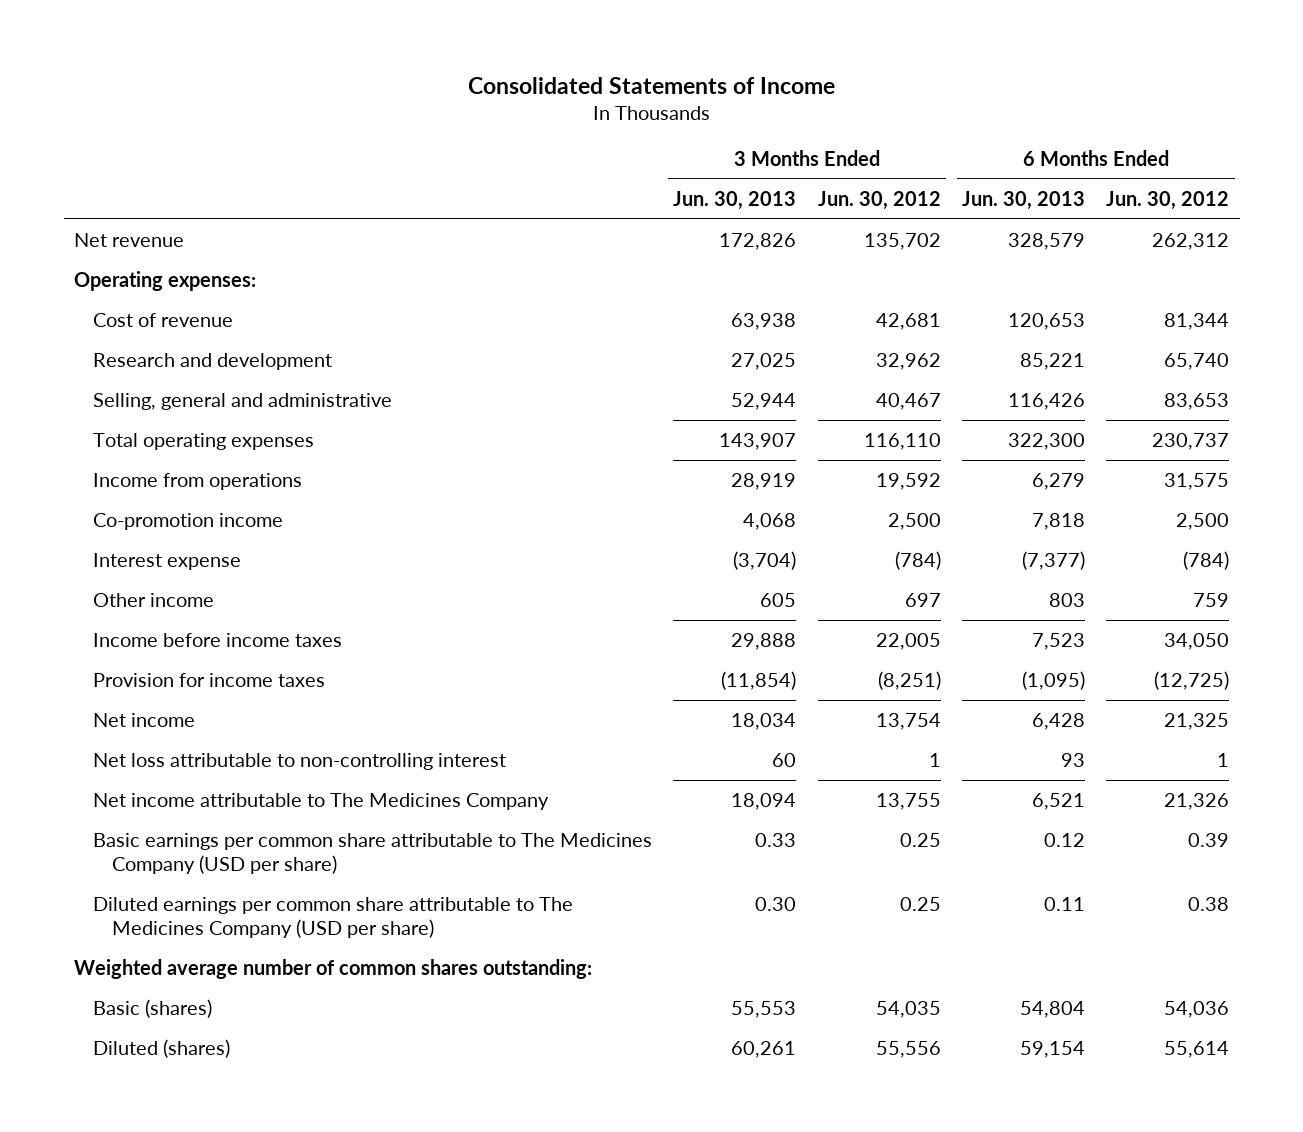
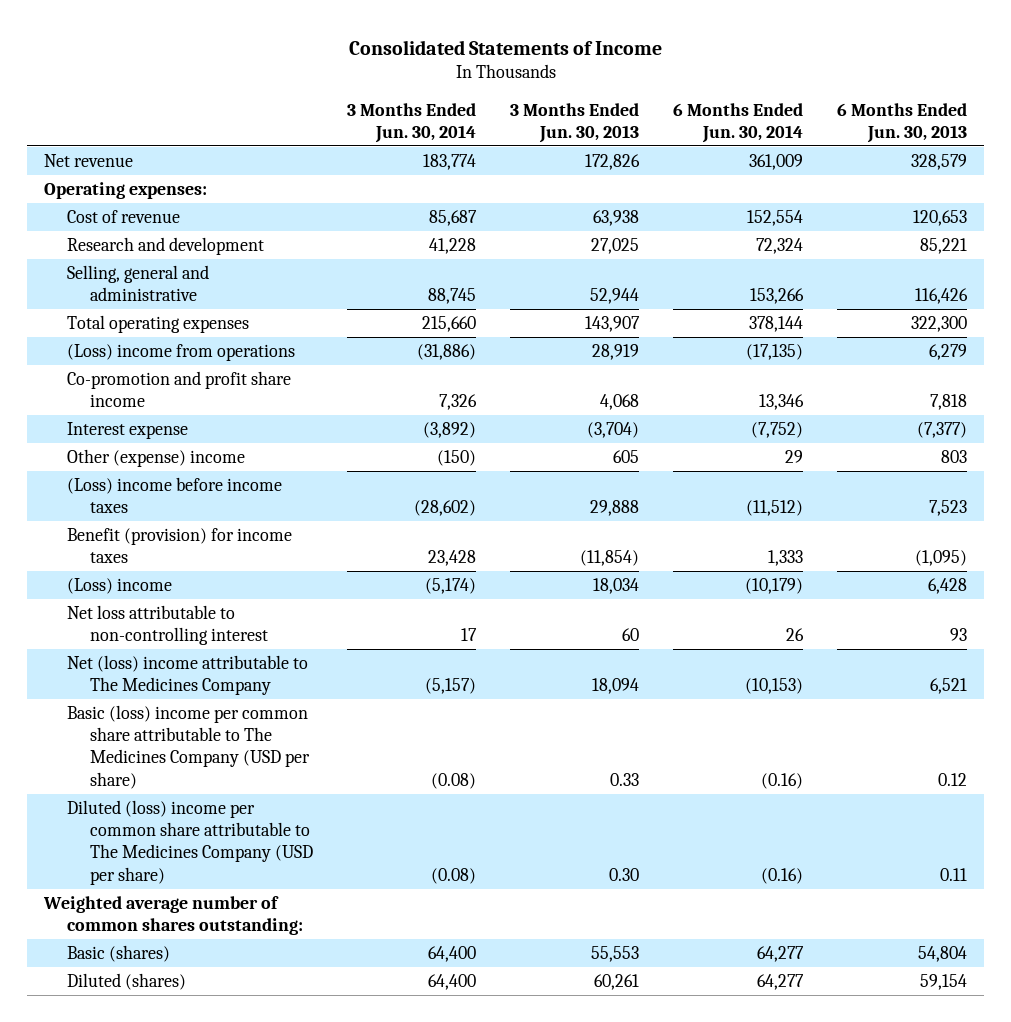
[817,190,941,210] Jun. 30, 2012 -> none
[1106,190,1230,210] Jun. 30, 2012 -> none
none -> [346,102,476,143] 3 Months Ended Jun. 30, 2014
none -> [672,102,803,143] 6 Months Ended Jun. 30, 2014
[93,472,303,490] Income from operations -> [67,343,296,361] (Loss) income from operations
[93,512,284,530] Co-promotion income -> [67,370,292,408] Co-promotion and profit share income
[93,592,215,607] Other income -> [67,448,246,467] Other (expense) income
[93,632,343,647] Income before income taxes -> [67,476,283,514] (Loss) income before income taxes
[93,672,326,687] Provision for income taxes -> [67,527,293,564] Benefit (provision) for income taxes
[93,712,196,727] Net income -> [67,577,173,594] (Loss) income
[93,792,550,810] Net income attributable to The Medicines Company -> [67,654,309,696] Net (loss) income attributable to The Medicines Company
[93,832,653,875] Basic earnings per common share attributable to The Medicines Company (USD per share) -> [67,704,310,789] Basic (loss) income per common share attributable to The Medicines Company (USD per share)
[93,896,574,939] Diluted earnings per common share attributable to The Medicines Company (USD per share) -> [67,799,313,885] Diluted (loss) income per common share attributable to The Medicines Company (USD per share)

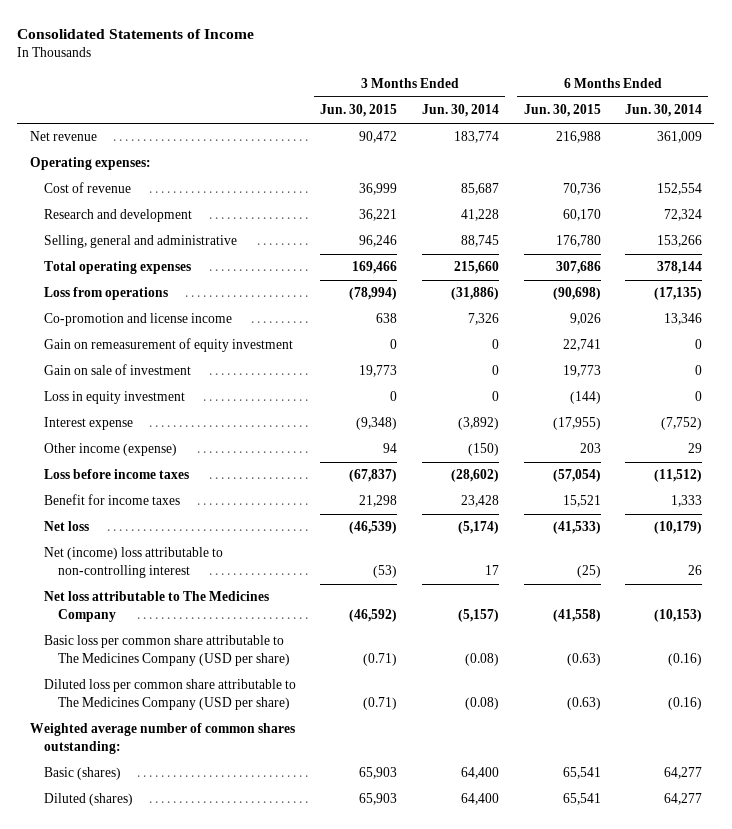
[509,102,639,143] 3 Months Ended Jun. 30, 2013 -> none
[836,102,967,143] 6 Months Ended Jun. 30, 2013 -> none
none -> [320,104,398,118] Jun. 30, 2015
none -> [523,104,601,118] Jun. 30, 2015
[67,343,296,361] (Loss) income from operations -> [43,287,168,301] Loss from operations
[67,370,292,408] Co-promotion and profit share income -> [43,313,232,327] Co-promotion and license income
none -> [43,338,293,353] Gain on remeasurement of equity investment
none -> [43,364,191,376] Gain on sale of investment
none -> [43,391,185,405] Loss in equity investment
[67,448,246,467] Other (expense) income -> [43,443,177,457] Other income (expense)
[67,476,283,514] (Loss) income before income taxes -> [43,469,189,480] Loss before income taxes
[67,527,293,564] Benefit (provision) for income taxes -> [43,494,180,506] Benefit for income taxes
[67,577,173,594] (Loss) income -> [43,521,89,532] Net loss
[67,604,268,646] Net loss attributable to non-controlling interest -> [43,547,223,578] Net (income) loss attributable to non-controlling interest
[67,654,309,696] Net (loss) income attributable to The Medicines Company -> [43,591,269,622] Net loss attributable to The Medicines Company
[67,704,310,789] Basic (loss) income per common share attributable to The Medicines Company (USD per share) -> [43,635,290,666] Basic loss per common share attributable to The Medicines Company (USD per share)
[67,799,313,885] Diluted (loss) income per common share attributable to The Medicines Company (USD per share) -> [43,679,296,710] Diluted loss per common share attributable to The Medicines Company (USD per share)

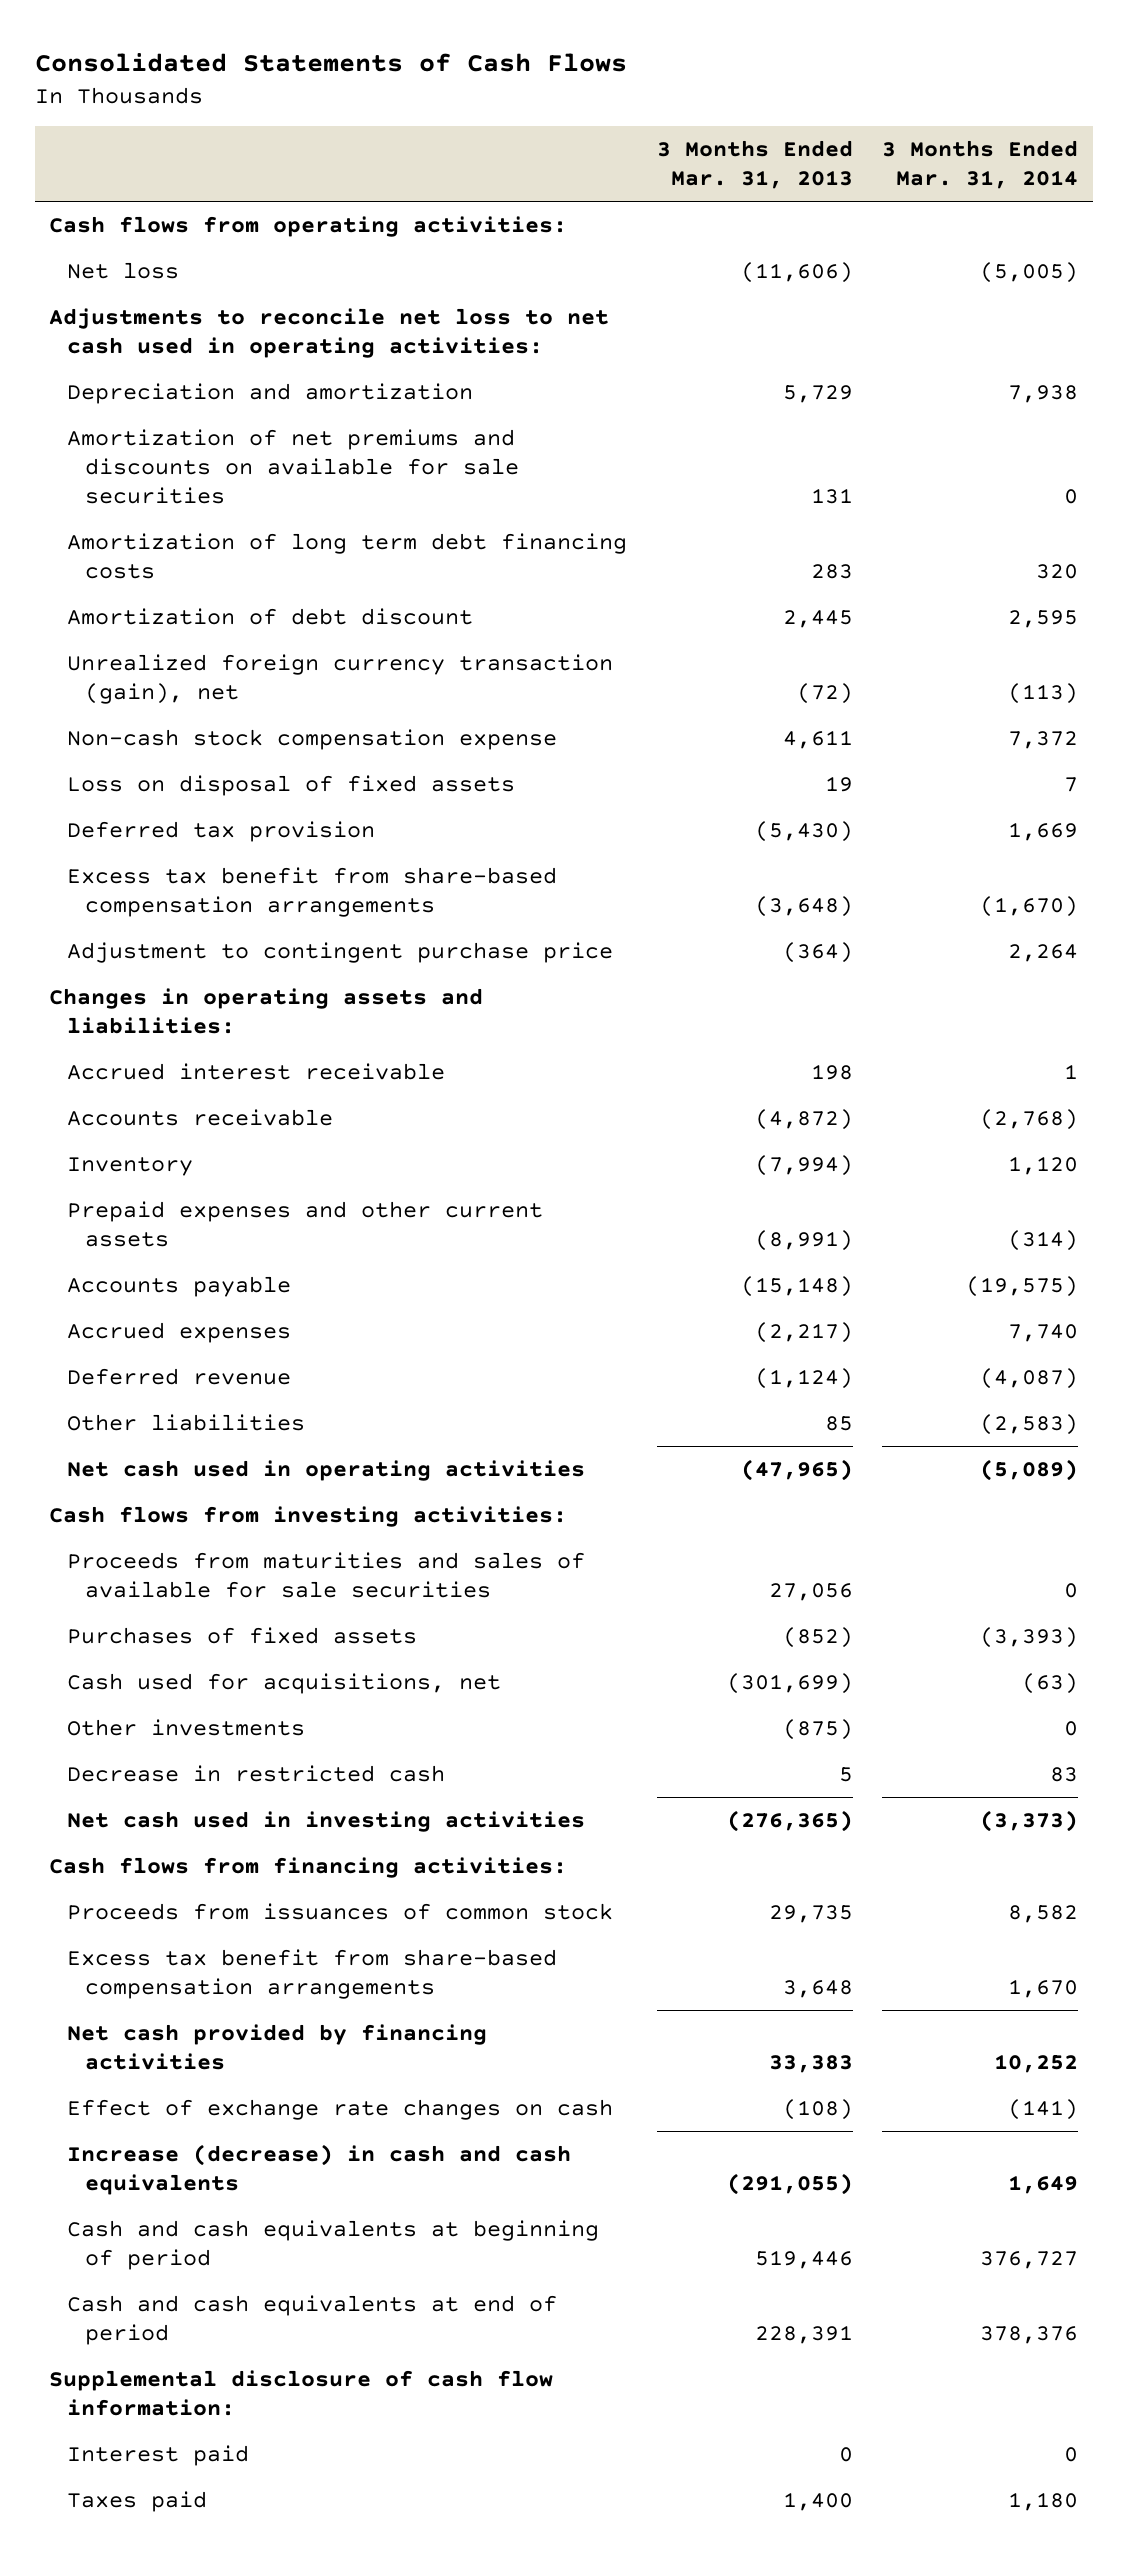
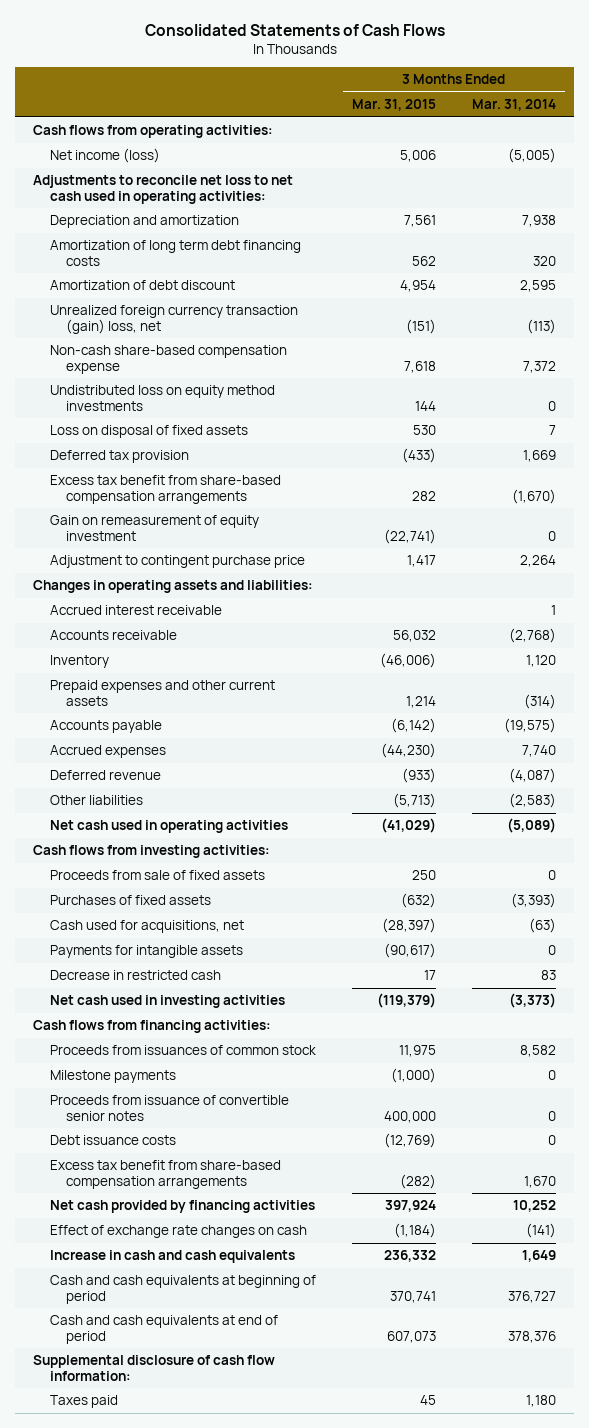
[656,140,853,190] 3 Months Ended Mar. 31, 2013 -> none
none -> [351,99,436,112] Mar. 31, 2015
[67,261,180,279] Net loss -> [49,148,160,164] Net income (loss)
[67,428,519,505] Amortization of net premiums and discounts on available for sale securities -> none
[67,653,614,704] Unrealized foreign currency transaction (gain), net -> [49,305,298,334] Unrealized foreign currency transaction (gain) loss, net
[67,728,558,750] Non-cash stock compensation expense -> [49,345,287,374] Non-cash share-based compensation expense
none -> [49,385,275,411] Undistributed loss on equity method investments
none -> [49,515,259,541] Gain on remeasurement of equity investment
[67,1551,586,1598] Proceeds from maturities and sales of available for sale securities -> none
none -> [49,870,265,881] Proceeds from sale of fixed assets
[67,1718,306,1736] Other investments -> none
none -> [49,945,243,959] Payments for intangible assets
none -> [49,1070,176,1084] Milestone payments
none -> [49,1095,289,1121] Proceeds from issuance of convertible senior notes
none -> [49,1135,176,1146] Debt issuance costs
[67,2143,572,2195] Increase (decrease) in cash and cash equivalents -> [49,1250,295,1264] Increase in cash and cash equivalents
[67,2444,250,2466] Interest paid -> none

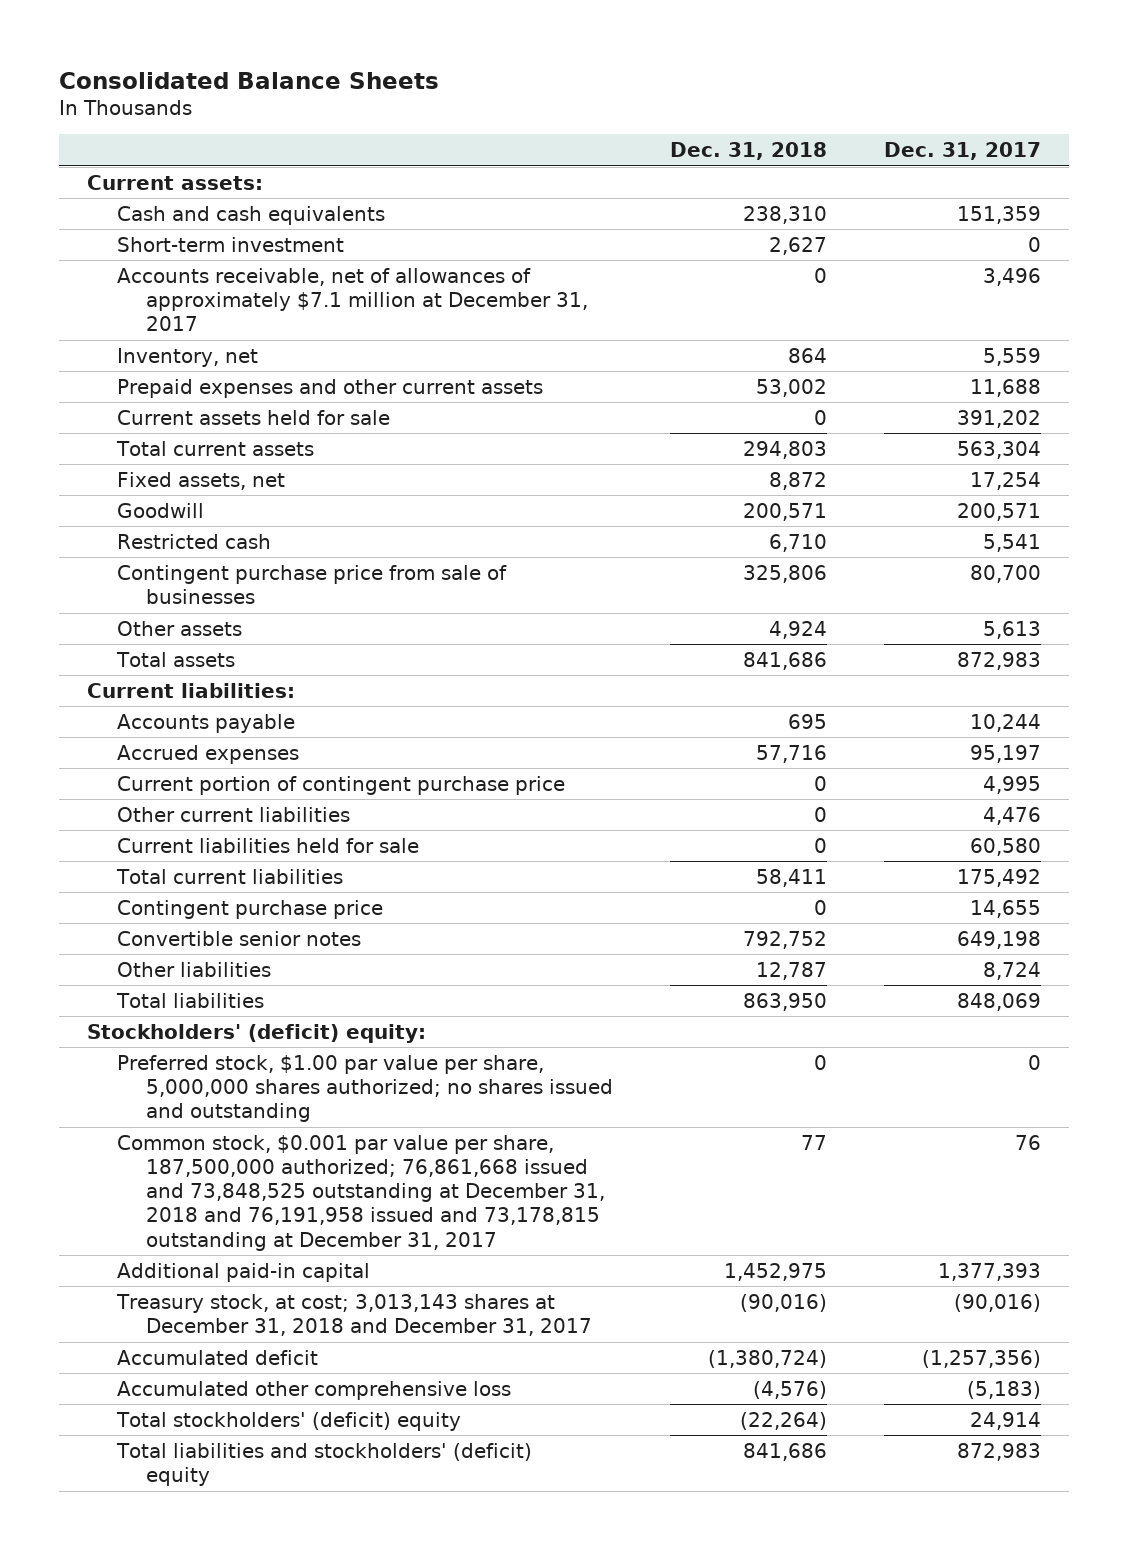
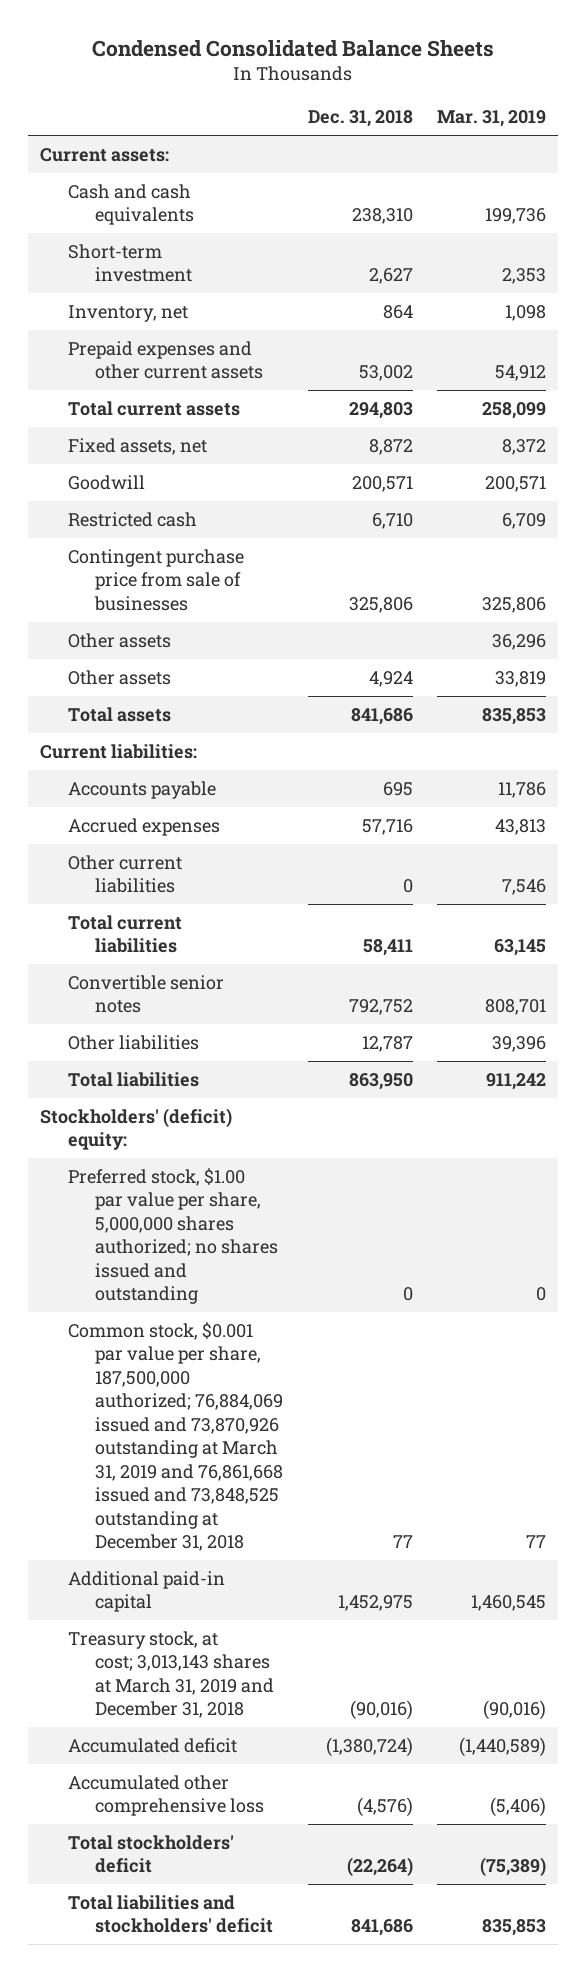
[58,71,439,89] Consolidated Balance Sheets -> [91,39,494,57] Condensed Consolidated Balance Sheets
[883,142,1041,161] Dec. 31, 2017 -> none
none -> [437,110,547,128] Mar. 31, 2019
[116,267,589,332] Accounts receivable, net of allowances of approximately $7.1 million at December 31, 2017 -> none
[116,409,390,425] Current assets held for sale -> none
none -> [67,632,171,648] Other assets
[116,775,565,795] Current portion of contingent purchase price -> none
[116,837,419,853] Current liabilities held for sale -> none
[116,899,383,919] Contingent purchase price -> none
[116,1134,606,1251] Common stock, $0.001 par value per share, 187,500,000 authorized; 76,861,668 issued and 73,848,525 outstanding at December 31, 2018 and 76,191,958 issued and 73,178,815 outstanding at December 31, 2017 -> [67,1321,284,1552] Common stock, $0.001 par value per share, 187,500,000 authorized; 76,884,069 issued and 73,870,926 outstanding at March 31, 2019 and 76,861,668 issued and 73,848,525 outstanding at December 31, 2018
[115,1293,593,1336] Treasury stock, at cost; 3,013,143 shares at December 31, 2018 and December 31, 2017 -> [67,1630,275,1719] Treasury stock, at cost; 3,013,143 shares at March 31, 2019 and December 31, 2018
[115,1411,461,1431] Total stockholders' (deficit) equity -> [67,1834,234,1874] Total stockholders' deficit
[115,1442,532,1486] Total liabilities and stockholders' (deficit) equity -> [67,1894,274,1934] Total liabilities and stockholders' deficit

